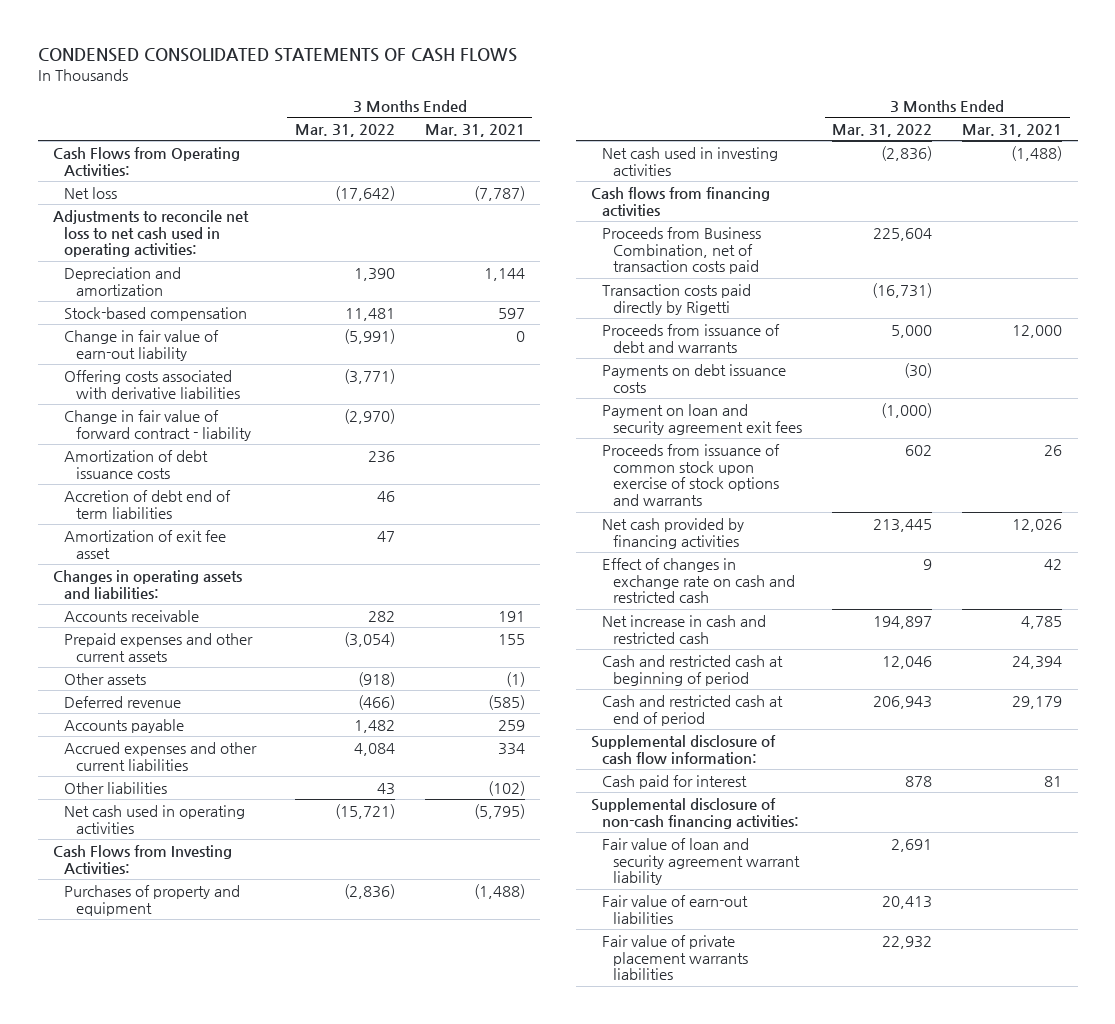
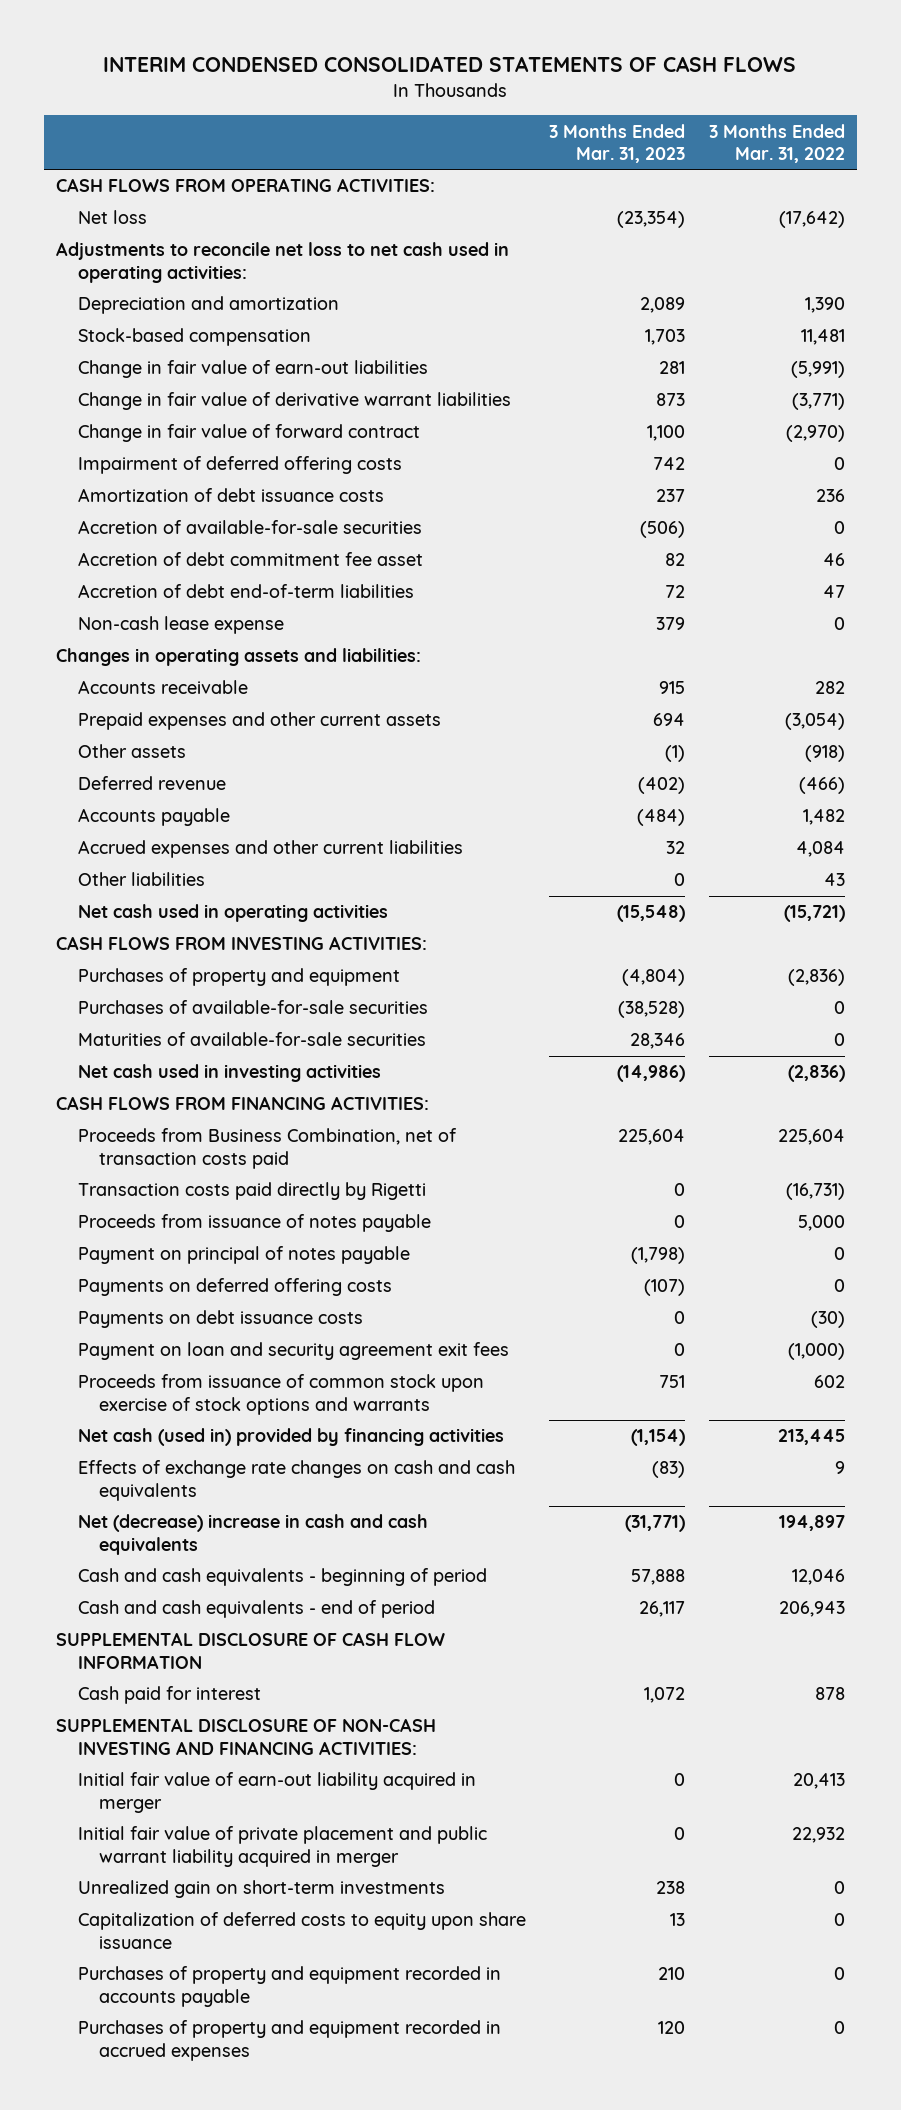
[37,48,517,63] CONDENSED CONSOLIDATED STATEMENTS OF CASH FLOWS -> [103,56,797,73] INTERIM CONDENSED CONSOLIDATED STATEMENTS OF CASH FLOWS
[424,123,525,137] Mar. 31, 2021 -> none
none -> [549,123,686,163] 3 Months Ended Mar. 31, 2023
[52,146,240,176] Cash Flows from Operating Activities: -> [55,178,435,193] CASH FLOWS FROM OPERATING ACTIVITIES:
[64,329,220,361] Change in fair value of earn-out liability -> [77,360,428,379] Change in fair value of earn-out liabilities
[64,369,240,399] Offering costs associated with derivative liabilities -> [77,392,511,411] Change in fair value of derivative warrant liabilities
[64,409,251,441] Change in fair value of forward contract - liability -> [77,424,420,443] Change in fair value of forward contract
none -> [77,456,402,475] Impairment of deferred offering costs
[64,529,227,559] Amortization of exit fee asset -> none
none -> [77,520,422,535] Accretion of available-for-sale securities
none -> [77,552,423,567] Accretion of debt commitment fee asset
[64,489,232,519] Accretion of debt end of term liabilities -> [77,584,414,599] Accretion of debt end-of-term liabilities
[376,490,395,502] 46 -> [822,585,845,599] 47
none -> [77,616,284,635] Non-cash lease expense
[52,844,232,874] Cash Flows from Investing Activities: -> [55,936,427,951] CASH FLOWS FROM INVESTING ACTIVITIES:
none -> [77,1000,428,1015] Purchases of available-for-sale securities
none -> [77,1032,426,1047] Maturities of available-for-sale securities
[590,186,770,216] Cash flows from financing activities -> [55,1096,429,1111] CASH FLOWS FROM FINANCING ACTIVITIES:
[601,323,780,353] Proceeds from issuance of debt and warrants -> none
none -> [77,1214,431,1233] Proceeds from issuance of notes payable
none -> [77,1246,410,1265] Payment on principal of notes payable
none -> [77,1278,392,1297] Payments on deferred offering costs
[601,517,744,549] Net cash provided by financing activities -> [77,1428,504,1447] Net cash (used in) provided by financing activities
[601,557,796,604] Effect of changes in exchange rate on cash and restricted cash -> [77,1460,515,1501] Effects of exchange rate changes on cash and cash equivalents
[601,614,766,644] Net increase in cash and restricted cash -> [77,1514,428,1555] Net (decrease) increase in cash and cash equivalents
[601,654,783,686] Cash and restricted cash at beginning of period -> [77,1568,487,1587] Cash and cash equivalents - beginning of period
[601,694,783,726] Cash and restricted cash at end of period -> [77,1600,435,1619] Cash and cash equivalents - end of period
[590,734,776,764] Supplemental disclosure of cash flow information: -> [55,1632,445,1669] SUPPLEMENTAL DISCLOSURE OF CASH FLOW INFORMATION
[601,837,801,886] Fair value of loan and security agreement warrant liability -> none
[590,797,799,829] Supplemental disclosure of non-cash financing activities: -> [55,1718,436,1755] SUPPLEMENTAL DISCLOSURE OF NON-CASH INVESTING AND FINANCING ACTIVITIES:
[601,894,748,924] Fair value of earn-out liabilities -> [77,1772,476,1813] Initial fair value of earn-out liability acquired in merger
[601,934,749,981] Fair value of private placement warrants liabilities -> [77,1826,487,1867] Initial fair value of private placement and public warrant liability acquired in merger
none -> [77,1880,445,1899] Unrealized gain on short-term investments
none -> [77,1912,526,1949] Capitalization of deferred costs to equity upon share issuance
none -> [77,1966,501,2007] Purchases of property and equipment recorded in accounts payable
none -> [77,2020,501,2061] Purchases of property and equipment recorded in accrued expenses

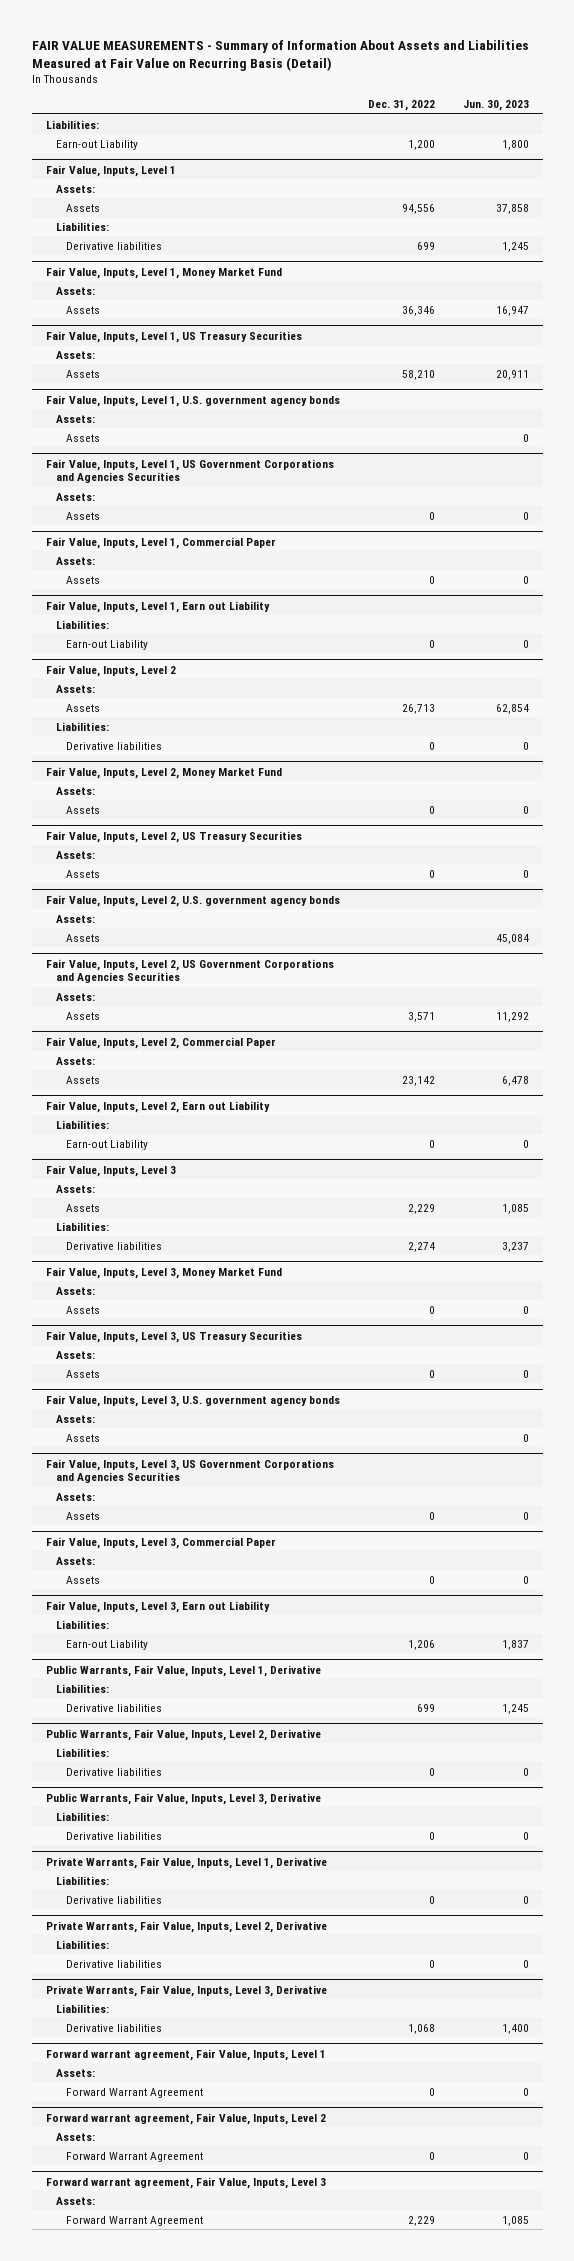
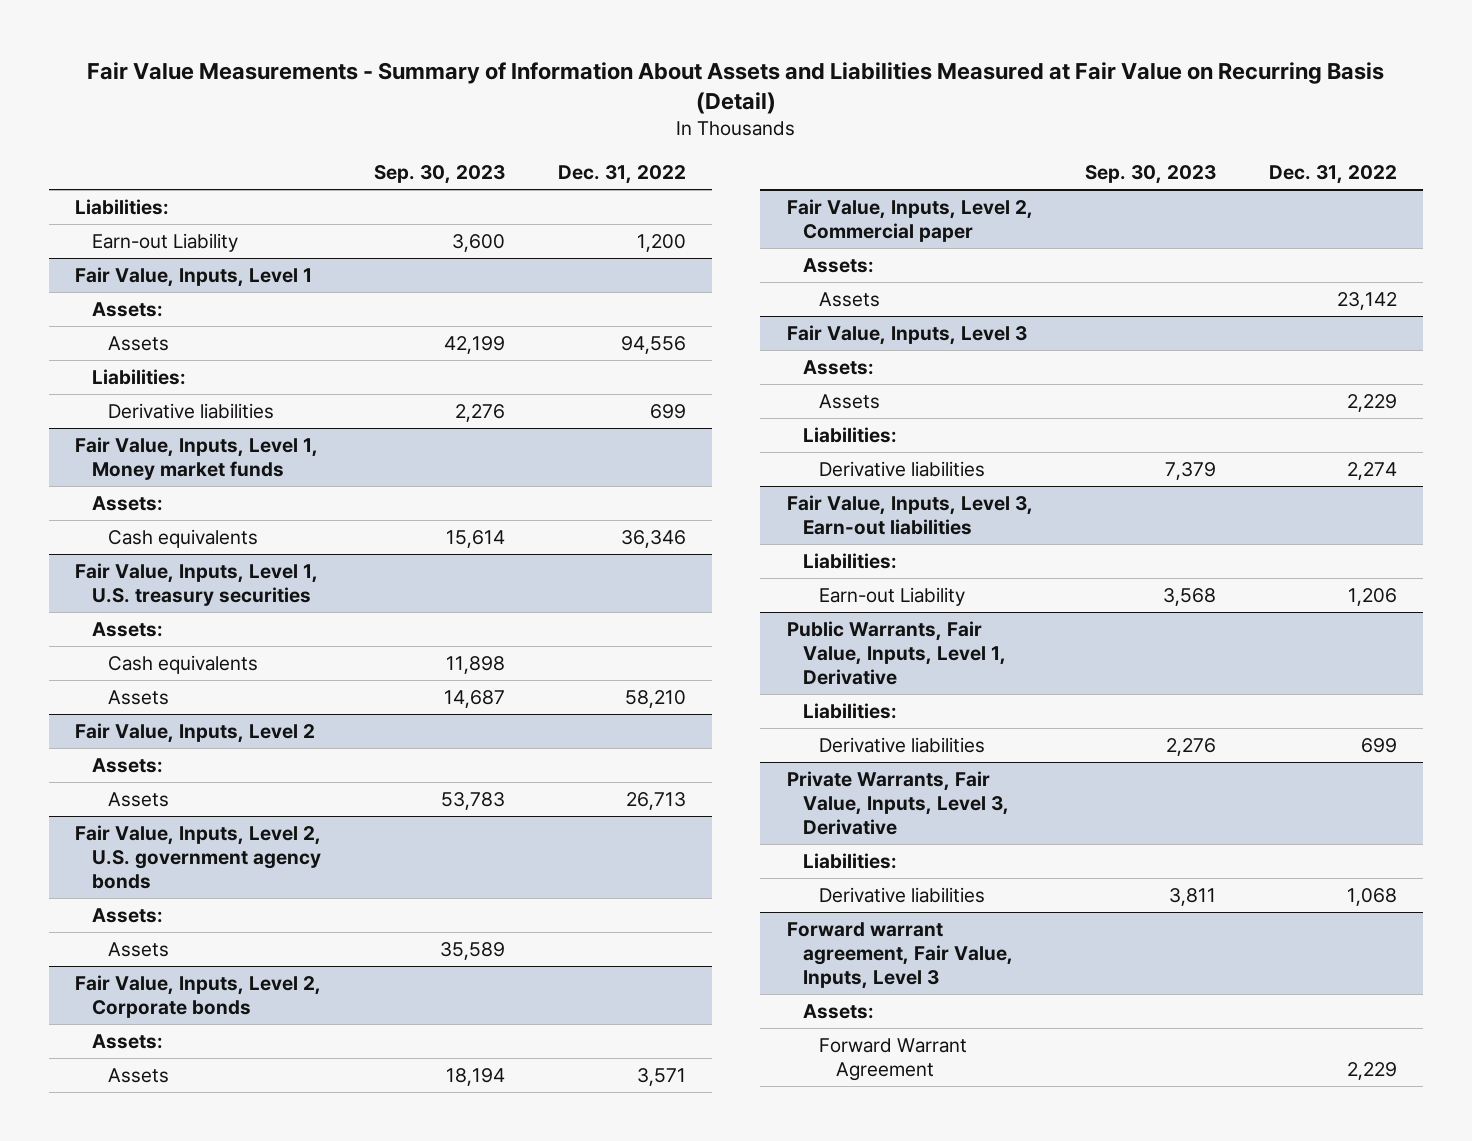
[31,39,529,71] FAIR VALUE MEASUREMENTS - Summary of Information About Assets and Liabilities Measured at Fair Value on Recurring Basis (Detail) -> [87,62,1385,115] Fair Value Measurements - Summary of Information About Assets and Liabilities Measured at Fair Value on Recurring Basis (Detail)
[462,100,529,112] Jun. 30, 2023 -> none
none -> [373,164,505,184] Sep. 30, 2023
[45,266,282,279] Fair Value, Inputs, Level 1, Money Market Fund -> [75,436,319,480] Fair Value, Inputs, Level 1, Money market funds
[65,305,100,314] Assets -> [107,528,258,548] Cash equivalents
[45,330,302,343] Fair Value, Inputs, Level 1, US Treasury Securities -> [75,562,319,606] Fair Value, Inputs, Level 1, U.S. treasury securities
none -> [107,654,258,674] Cash equivalents
[45,394,340,407] Fair Value, Inputs, Level 1, U.S. government agency bonds -> none
[55,414,95,423] Assets: -> none
[65,433,100,442] Assets -> none
[45,458,334,484] Fair Value, Inputs, Level 1, US Government Corporations and Agencies Securities -> none
[55,492,95,501] Assets: -> none
[65,511,100,520] Assets -> none
[45,536,276,549] Fair Value, Inputs, Level 1, Commercial Paper -> none
[55,556,95,565] Assets: -> none
[65,575,100,584] Assets -> none
[45,600,270,613] Fair Value, Inputs, Level 1, Earn out Liability -> none
[55,619,109,629] Liabilities: -> none
[65,639,148,650] Earn-out Liability -> none
[55,721,109,731] Liabilities: -> none
[65,741,162,750] Derivative liabilities -> none
[45,766,282,779] Fair Value, Inputs, Level 2, Money Market Fund -> none
[55,786,95,795] Assets: -> none
[65,805,100,814] Assets -> none
[45,830,302,843] Fair Value, Inputs, Level 2, US Treasury Securities -> none
[55,850,95,859] Assets: -> none
[65,869,100,878] Assets -> none
[45,958,334,984] Fair Value, Inputs, Level 2, US Government Corporations and Agencies Securities -> none
none -> [75,974,322,1018] Fair Value, Inputs, Level 2, Corporate bonds
[45,1036,276,1049] Fair Value, Inputs, Level 2, Commercial Paper -> [786,198,1033,242] Fair Value, Inputs, Level 2, Commercial paper
[45,1100,270,1113] Fair Value, Inputs, Level 2, Earn out Liability -> none
[55,1119,109,1129] Liabilities: -> none
[65,1139,148,1150] Earn-out Liability -> none
[45,1266,282,1279] Fair Value, Inputs, Level 3, Money Market Fund -> none
[55,1286,95,1295] Assets: -> none
[65,1305,100,1314] Assets -> none
[45,1330,302,1343] Fair Value, Inputs, Level 3, US Treasury Securities -> none
[55,1350,95,1359] Assets: -> none
[65,1369,100,1378] Assets -> none
[45,1394,340,1407] Fair Value, Inputs, Level 3, U.S. government agency bonds -> none
[55,1414,95,1423] Assets: -> none
[65,1433,100,1442] Assets -> none
[45,1458,334,1484] Fair Value, Inputs, Level 3, US Government Corporations and Agencies Securities -> none
[55,1492,95,1501] Assets: -> none
[65,1511,100,1520] Assets -> none
[45,1536,276,1549] Fair Value, Inputs, Level 3, Commercial Paper -> none
[55,1556,95,1565] Assets: -> none
[65,1575,100,1584] Assets -> none
[45,1600,270,1613] Fair Value, Inputs, Level 3, Earn out Liability -> [786,494,1033,535] Fair Value, Inputs, Level 3, Earn-out liabilities
[45,1728,321,1741] Public Warrants, Fair Value, Inputs, Level 2, Derivative -> none
[55,1747,109,1757] Liabilities: -> none
[65,1767,162,1776] Derivative liabilities -> none
[45,1792,321,1805] Public Warrants, Fair Value, Inputs, Level 3, Derivative -> none
[55,1811,109,1821] Liabilities: -> none
[65,1831,162,1840] Derivative liabilities -> none
[45,1856,327,1869] Private Warrants, Fair Value, Inputs, Level 1, Derivative -> none
[55,1875,109,1885] Liabilities: -> none
[65,1895,162,1904] Derivative liabilities -> none
[45,1920,327,1933] Private Warrants, Fair Value, Inputs, Level 2, Derivative -> none
[55,1939,109,1949] Liabilities: -> none
[65,1959,162,1968] Derivative liabilities -> none
[45,2048,326,2061] Forward warrant agreement, Fair Value, Inputs, Level 1 -> none
[55,2068,95,2077] Assets: -> none
[65,2087,203,2098] Forward Warrant Agreement -> none
[45,2112,326,2125] Forward warrant agreement, Fair Value, Inputs, Level 2 -> none
[55,2132,95,2141] Assets: -> none
[65,2151,203,2162] Forward Warrant Agreement -> none

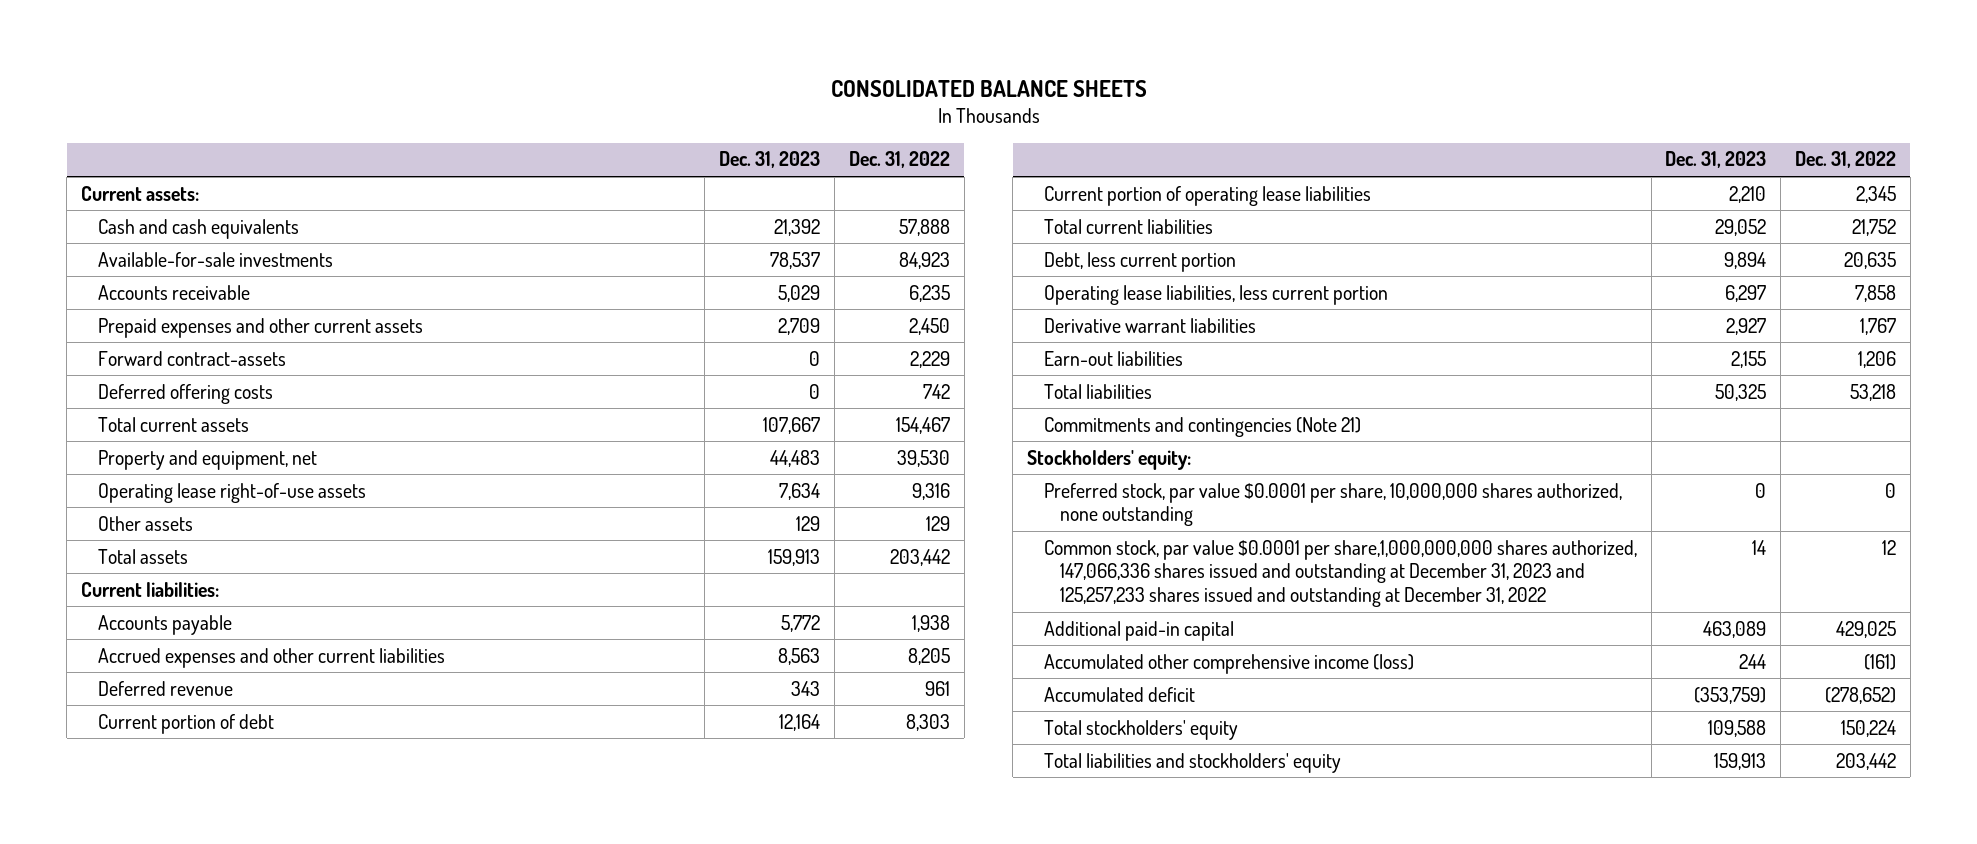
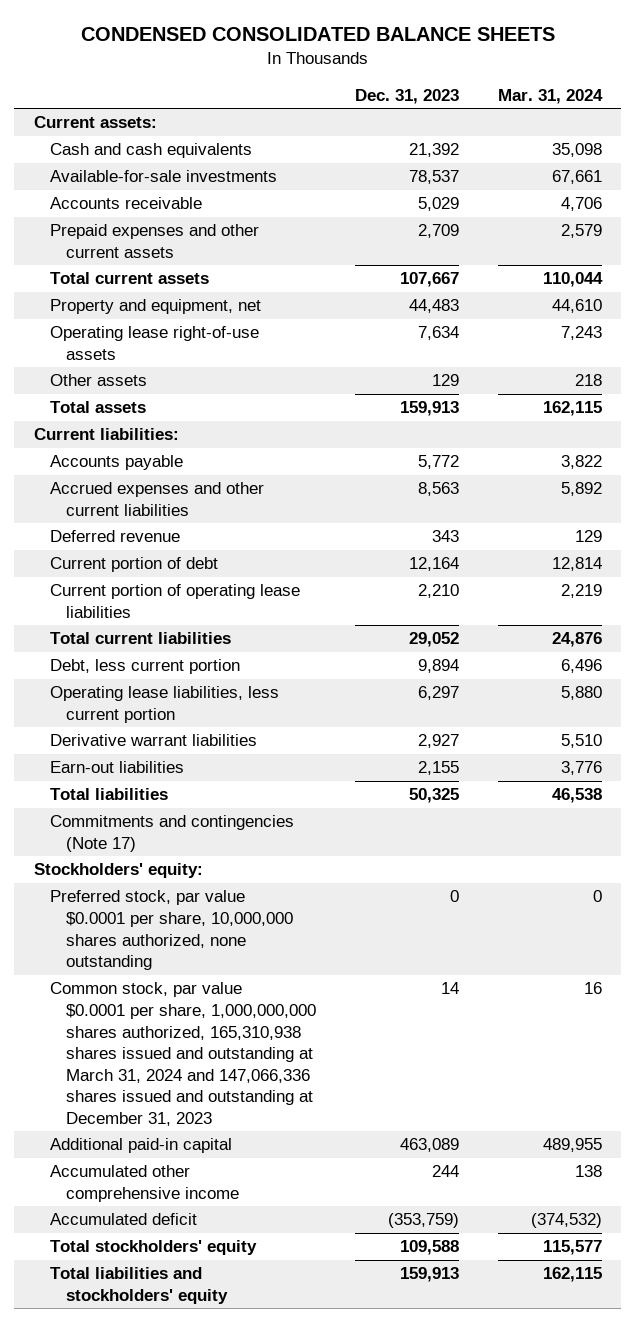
[830,79,1147,97] CONSOLIDATED BALANCE SHEETS -> [80,27,555,42] CONDENSED CONSOLIDATED BALANCE SHEETS
[848,151,950,169] Dec. 31, 2022 -> none
none -> [497,88,603,104] Mar. 31, 2024
[97,350,286,366] Forward contract-assets -> none
[97,383,273,404] Deferred offering costs -> none
[1043,416,1361,437] Commitments and contingencies (Note 21) -> [49,815,294,852] Commitments and contingencies (Note 17)
[1043,539,1637,607] Common stock, par value $0.0001 per share,1,000,000,000 shares authorized, 147,066,336 shares issued and outstanding at December 31, 2023 and 125,257,233 shares issued and outstanding at December 31, 2022 -> [49,982,317,1126] Common stock, par value $0.0001 per share, 1,000,000,000 shares authorized, 165,310,938 shares issued and outstanding at March 31, 2024 and 147,066,336 shares issued and outstanding at December 31, 2023
[1043,653,1414,674] Accumulated other comprehensive income (loss) -> [49,1165,240,1202] Accumulated other comprehensive income

